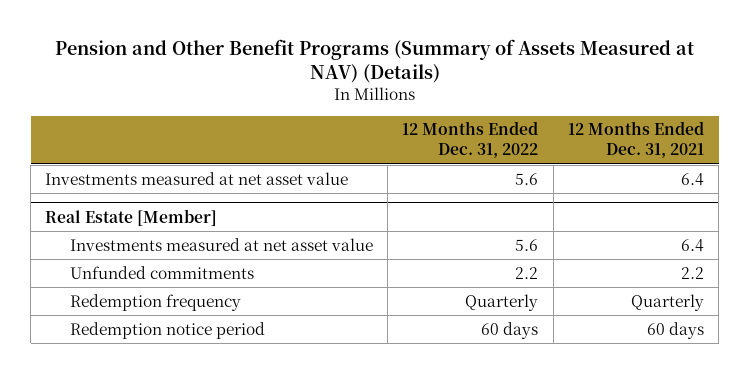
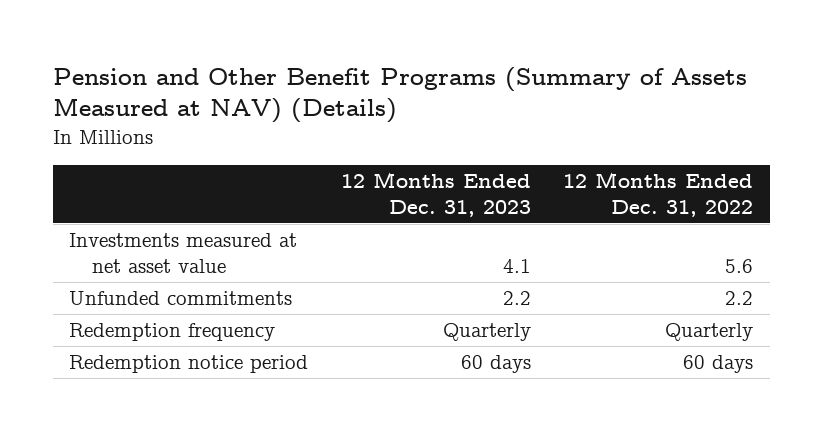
[567,121,704,159] 12 Months Ended Dec. 31, 2021 -> none
none -> [340,171,531,217] 12 Months Ended Dec. 31, 2023
[45,208,218,226] Real Estate [Member] -> none
[69,237,373,251] Investments measured at net asset value -> none

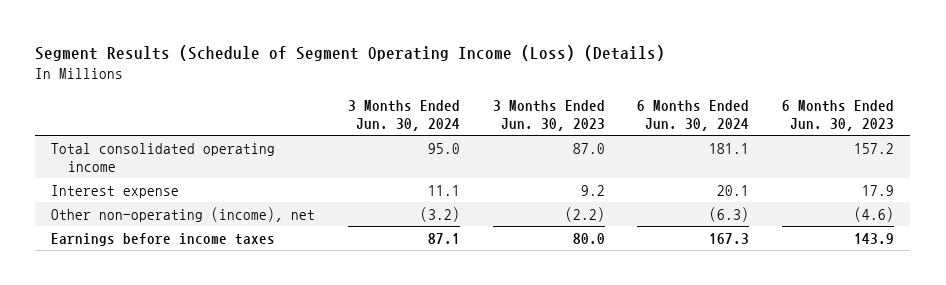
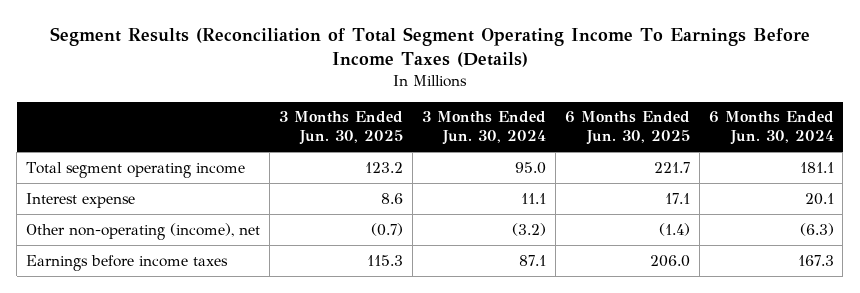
[35,45,666,62] Segment Results (Schedule of Segment Operating Income (Loss) (Details) -> [49,26,810,68] Segment Results (Reconciliation of Total Segment Operating Income To Earnings Before Income Taxes (Details)
[492,99,605,132] 3 Months Ended Jun. 30, 2023 -> none
[782,99,895,132] 6 Months Ended Jun. 30, 2023 -> none
none -> [279,111,404,146] 3 Months Ended Jun. 30, 2025
none -> [564,111,690,146] 6 Months Ended Jun. 30, 2025
[51,142,276,172] Total consolidated operating income -> [26,161,246,178] Total segment operating income

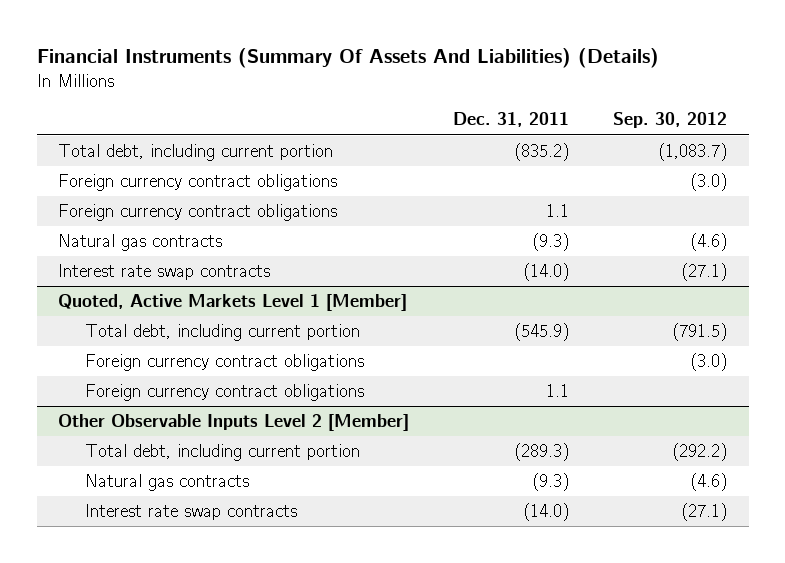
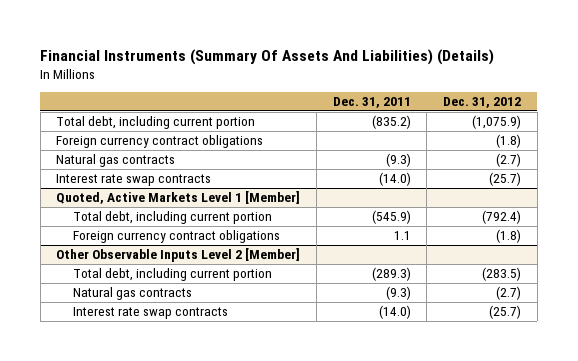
[612,112,727,129] Sep. 30, 2012 -> none
none -> [443,97,522,109] Dec. 31, 2012
[58,204,338,222] Foreign currency contract obligations -> none
[84,354,364,372] Foreign currency contract obligations -> none

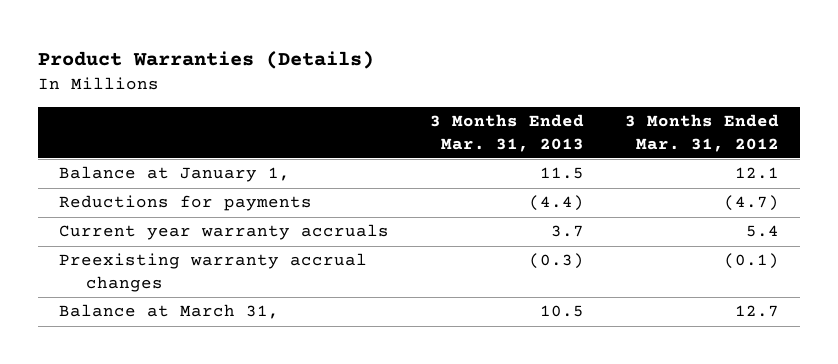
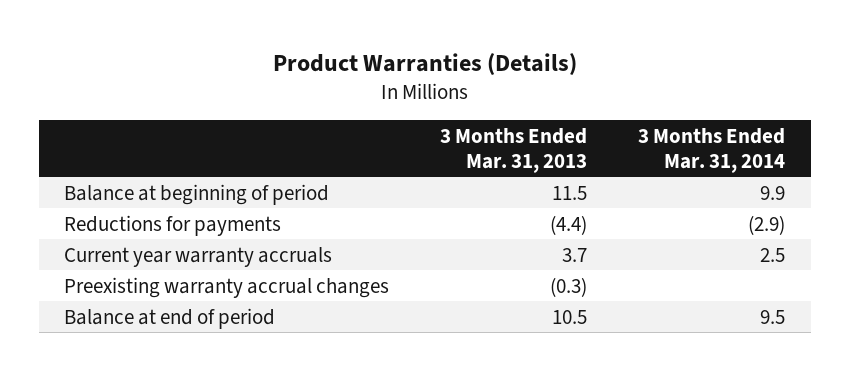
[625,114,780,152] 3 Months Ended Mar. 31, 2012 -> none
none -> [638,127,786,173] 3 Months Ended Mar. 31, 2014
[58,166,290,183] Balance at January 1, -> [64,183,330,205] Balance at beginning of period
[58,304,279,320] Balance at March 31, -> [64,307,276,329] Balance at end of period

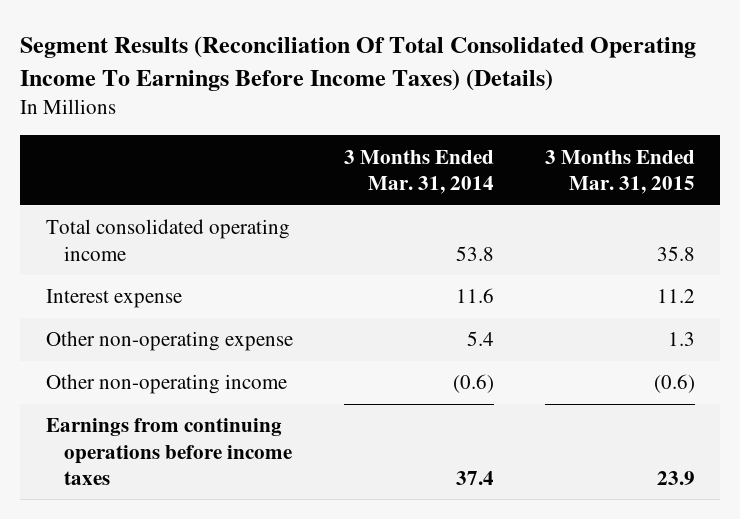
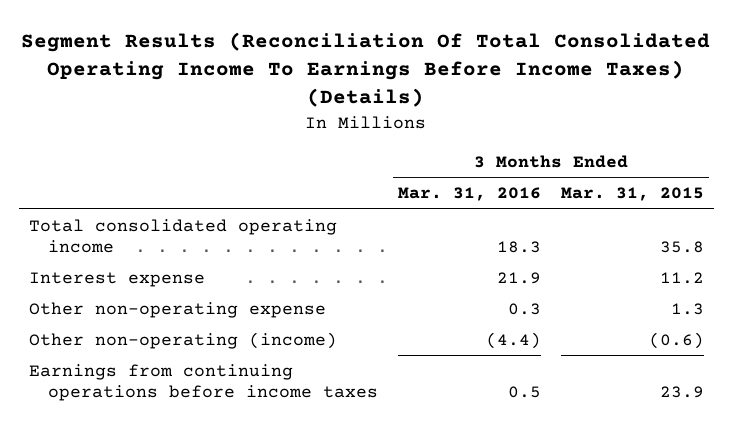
[343,149,494,195] 3 Months Ended Mar. 31, 2014 -> none
none -> [398,187,542,202] Mar. 31, 2016
[45,374,287,395] Other non-operating income -> [28,331,337,349] Other non-operating (income)

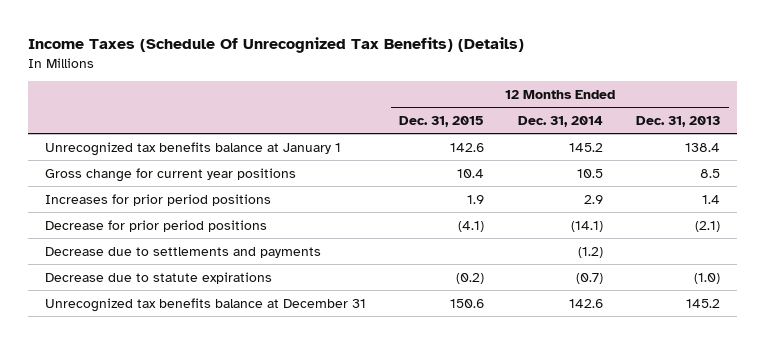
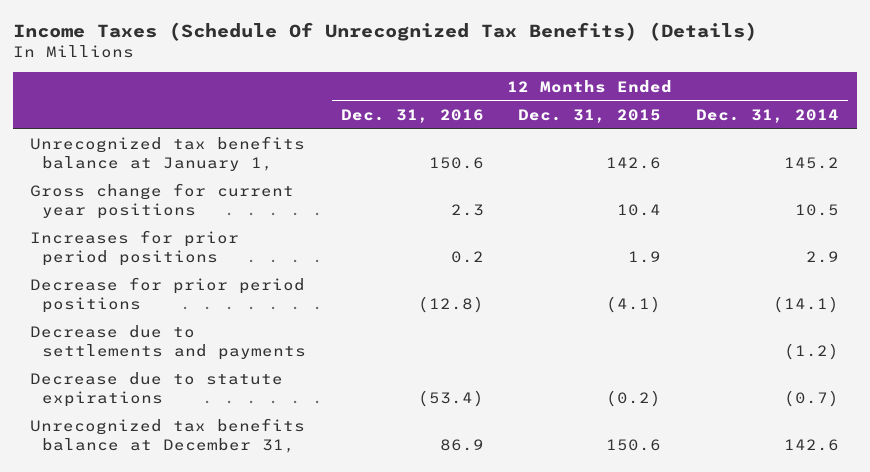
[636,115,721,127] Dec. 31, 2013 -> none
none -> [340,109,484,124] Dec. 31, 2016
[44,141,341,156] Unrecognized tax benefits balance at January 1 -> [30,136,306,172] Unrecognized tax benefits balance at January 1,
[44,297,366,312] Unrecognized tax benefits balance at December 31 -> [30,418,306,454] Unrecognized tax benefits balance at December 31,

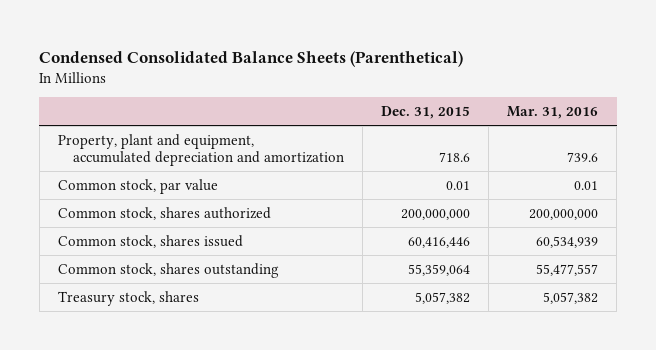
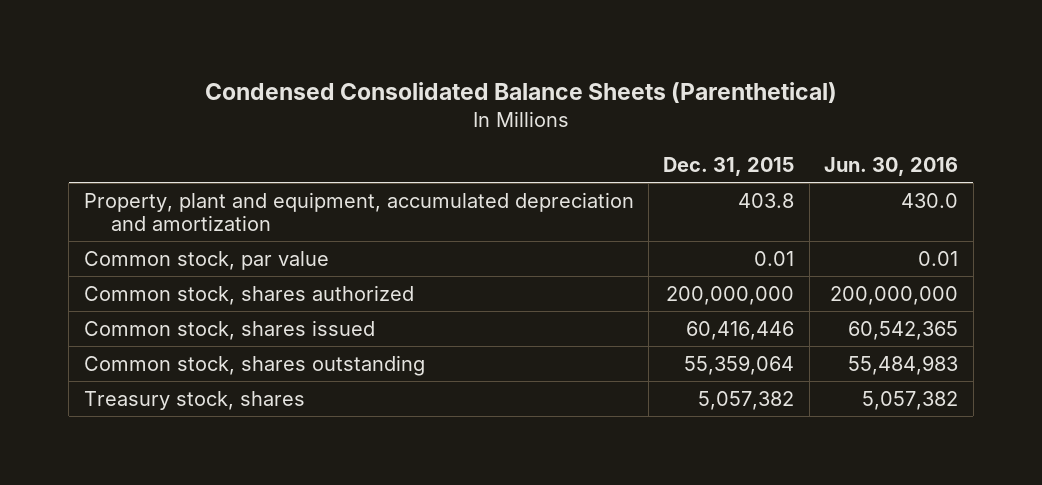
[507,106,599,120] Mar. 31, 2016 -> none
none -> [824,156,959,176] Jun. 30, 2016
[439,151,471,162] 718.6 -> [738,192,795,208] 403.8

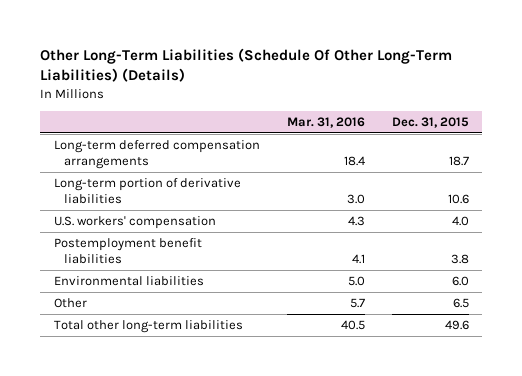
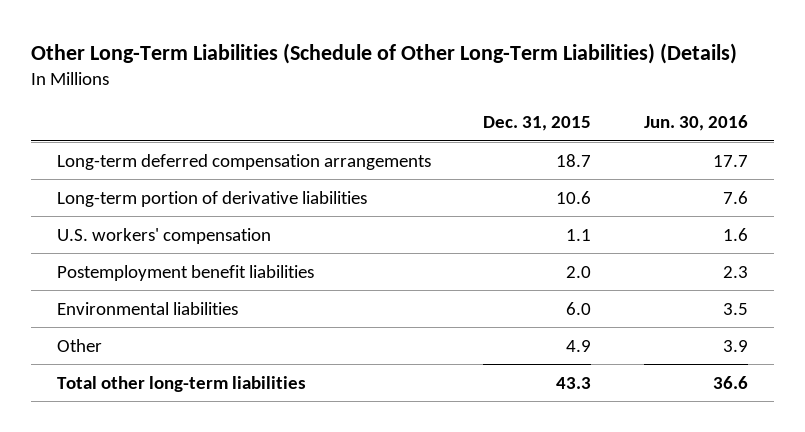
[39,48,452,83] Other Long-Term Liabilities (Schedule Of Other Long-Term Liabilities) (Details) -> [30,42,737,64] Other Long-Term Liabilities (Schedule of Other Long-Term Liabilities) (Details)
[286,116,365,128] Mar. 31, 2016 -> none
none -> [643,115,748,132] Jun. 30, 2016
[451,216,469,227] 4.0 -> [566,228,592,241] 1.1
[450,254,469,265] 3.8 -> [566,265,592,278] 2.0
[452,298,469,309] 6.5 -> [566,339,592,352] 4.9
[444,320,469,331] 49.6 -> [556,376,592,389] 43.3

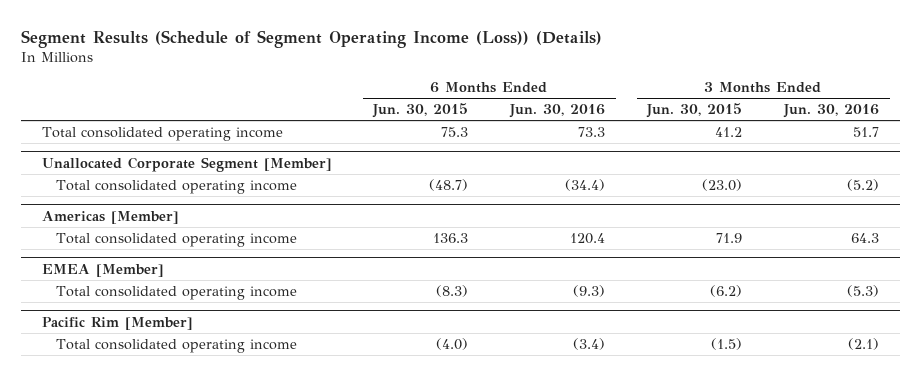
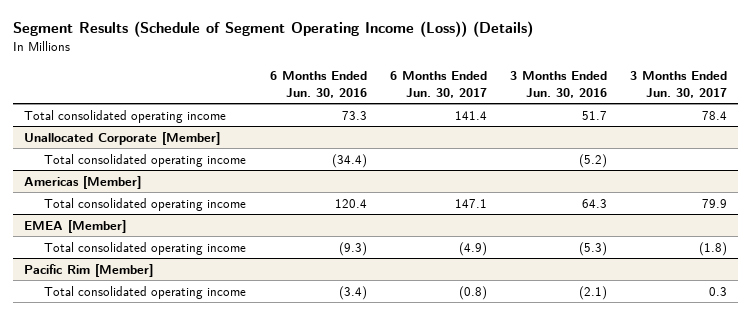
[372,103,469,119] Jun. 30, 2015 -> none
[646,103,743,119] Jun. 30, 2015 -> none
none -> [389,71,487,98] 6 Months Ended Jun. 30, 2017
none -> [629,71,727,98] 3 Months Ended Jun. 30, 2017
[41,156,332,172] Unallocated Corporate Segment [Member] -> [24,131,221,145] Unallocated Corporate [Member]

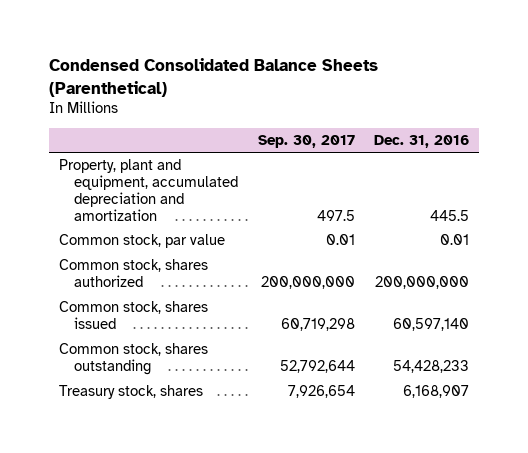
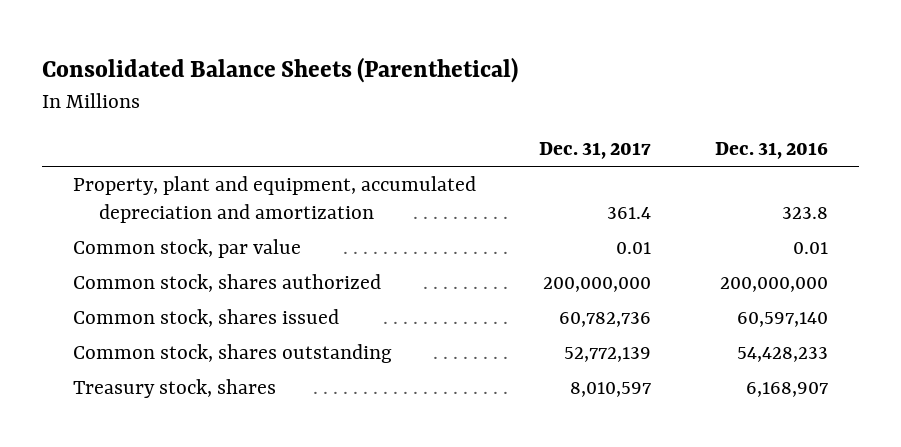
[48,58,378,97] Condensed Consolidated Balance Sheets (Parenthetical) -> [41,57,518,84] Consolidated Balance Sheets (Parenthetical)
[257,134,355,148] Sep. 30, 2017 -> none
none -> [539,142,652,160] Dec. 31, 2017
[430,209,470,221] 445.5 -> [781,206,828,219] 323.8

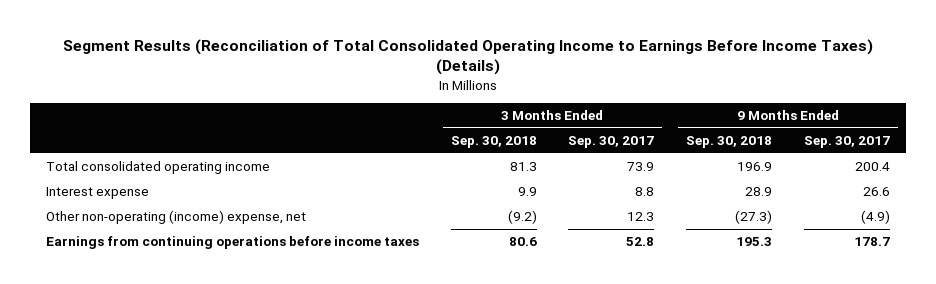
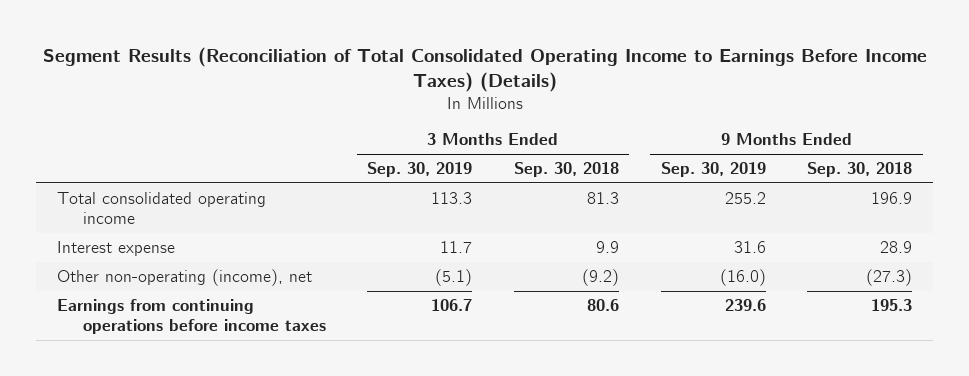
[568,135,655,148] Sep. 30, 2017 -> none
[803,135,890,148] Sep. 30, 2017 -> none
none -> [367,162,473,178] Sep. 30, 2019
none -> [660,162,766,178] Sep. 30, 2019
[45,210,306,225] Other non-operating (income) expense, net -> [57,269,313,287] Other non-operating (income), net

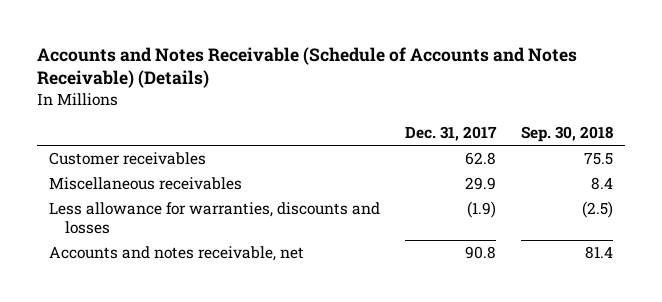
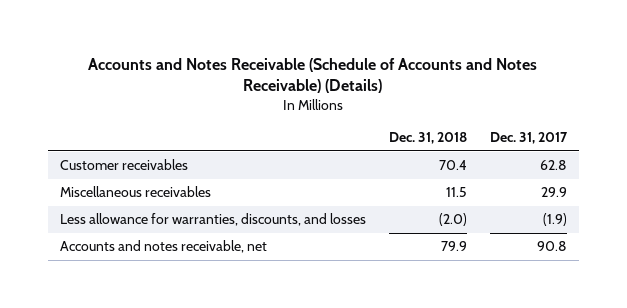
[520,126,613,143] Sep. 30, 2018 -> none
none -> [388,132,467,145] Dec. 31, 2018
[49,202,381,234] Less allowance for warranties, discounts and losses -> [59,213,366,227] Less allowance for warranties, discounts, and losses

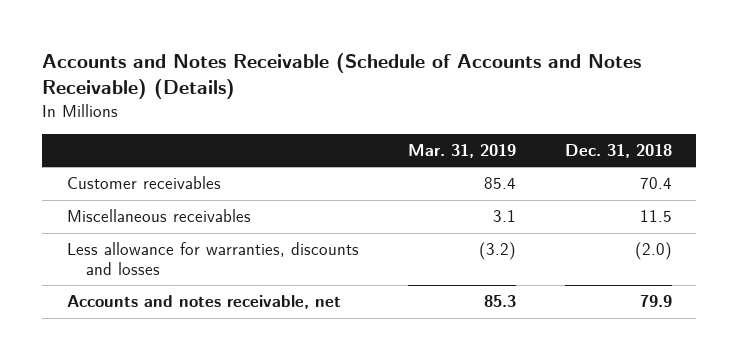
[490,132,569,145] Dec. 31, 2017 -> none
none -> [407,143,516,158] Mar. 31, 2019
[59,213,366,227] Less allowance for warranties, discounts, and losses -> [66,242,359,275] Less allowance for warranties, discounts and losses

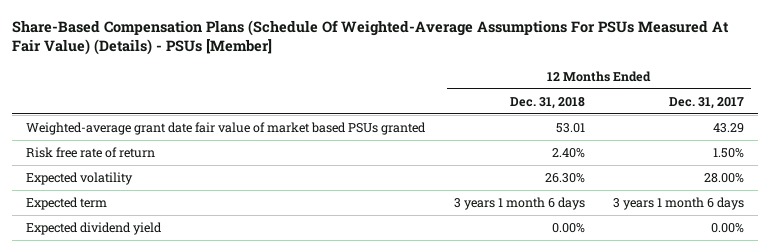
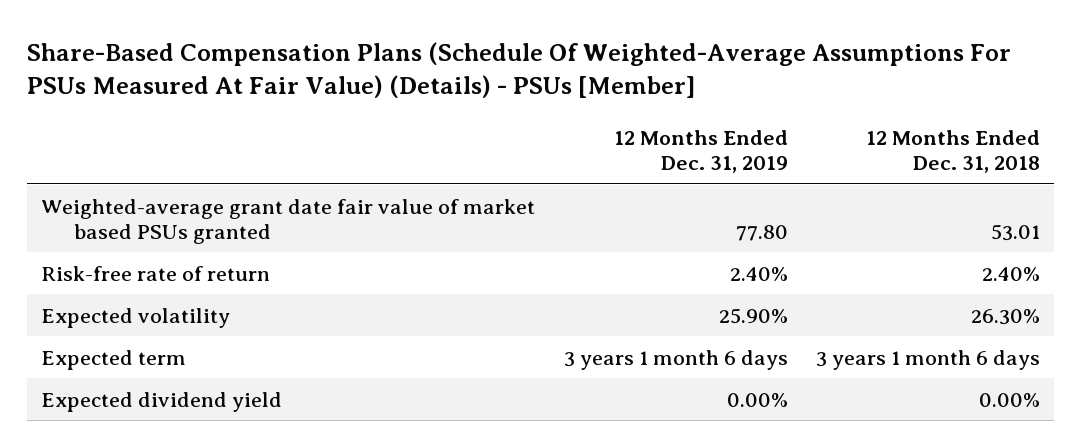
[669,96,745,109] Dec. 31, 2017 -> none
none -> [613,129,788,173] 12 Months Ended Dec. 31, 2019
[26,146,156,158] Risk free rate of return -> [41,265,271,281] Risk-free rate of return

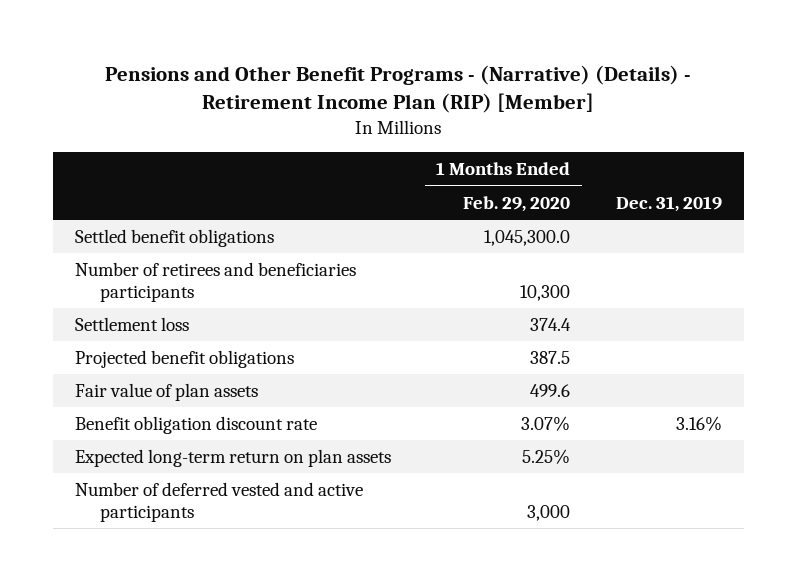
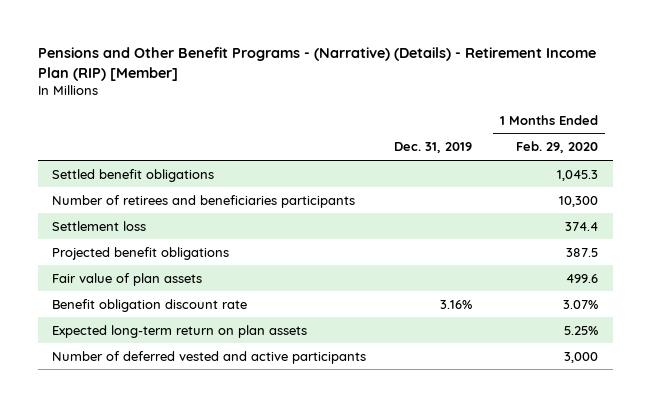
[484,229,571,246] 1,045,300.0 -> [557,169,599,181] 1,045.3

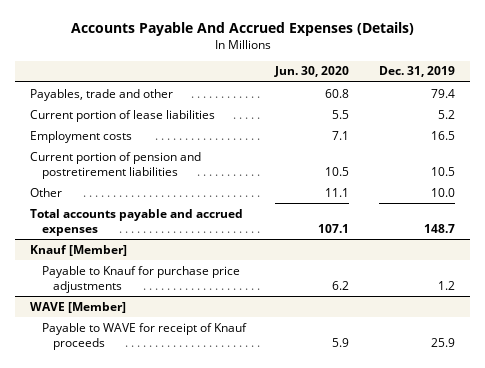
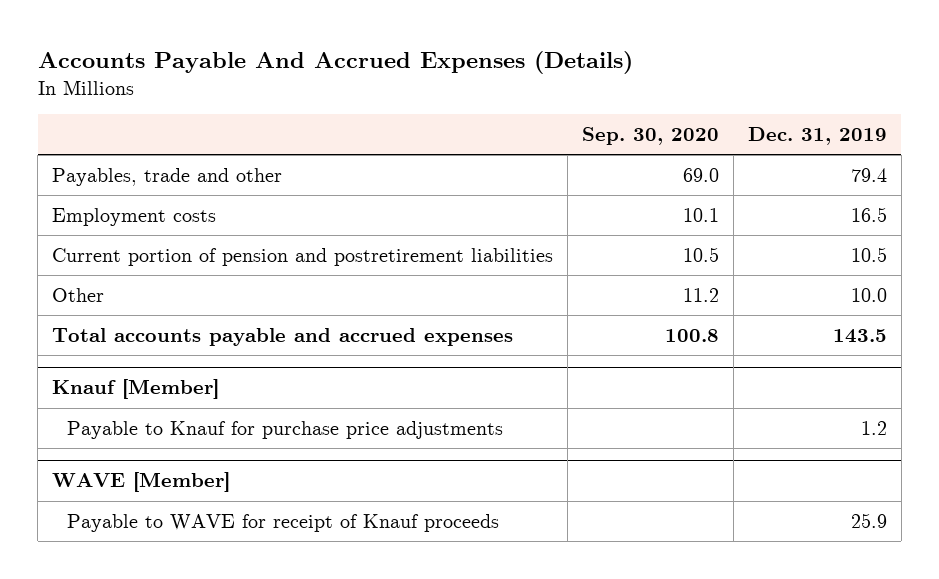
[274,66,350,78] Jun. 30, 2020 -> none
none -> [581,127,719,146] Sep. 30, 2020
[29,109,215,122] Current portion of lease liabilities -> none
[424,223,456,233] 148.7 -> [832,328,887,343] 143.5

